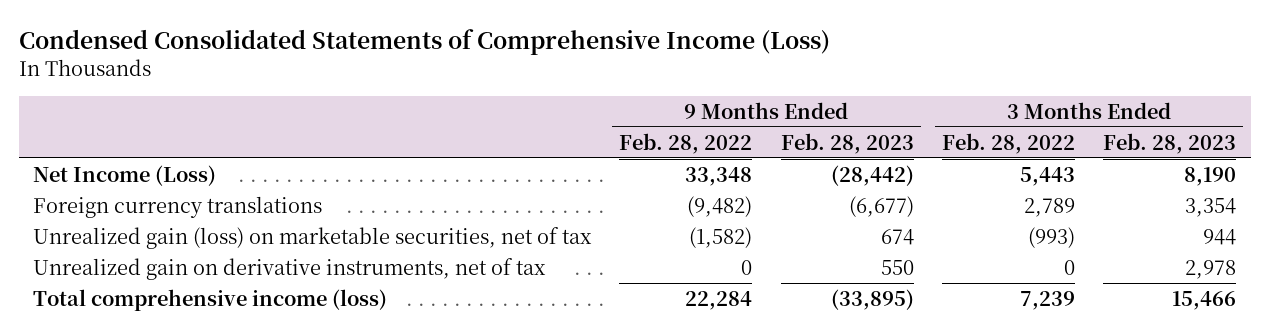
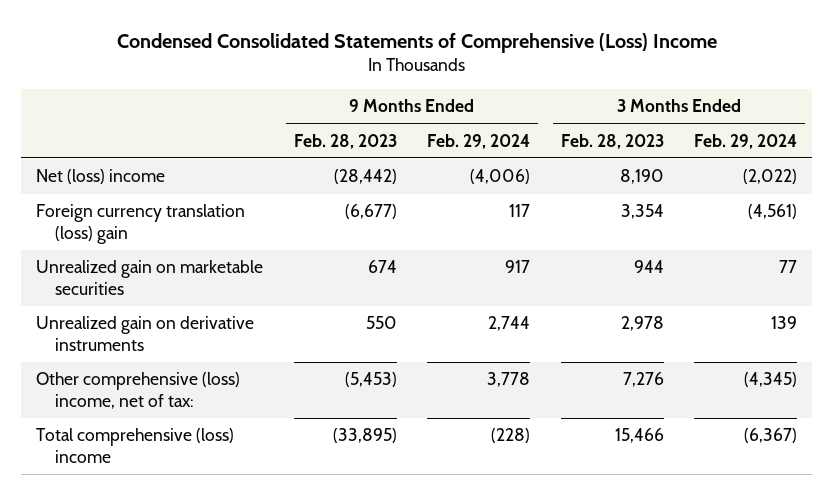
[18,29,830,56] Condensed Consolidated Statements of Comprehensive Income (Loss) -> [116,33,717,54] Condensed Consolidated Statements of Comprehensive (Loss) Income
[619,132,753,154] Feb. 28, 2022 -> none
[941,132,1075,154] Feb. 28, 2022 -> none
none -> [427,133,531,149] Feb. 29, 2024
none -> [694,133,798,149] Feb. 29, 2024
[32,164,216,186] Net Income (Loss) -> [36,169,166,185] Net (loss) income
[32,195,322,218] Foreign currency translations -> [36,204,246,244] Foreign currency translation (loss) gain
[32,226,592,249] Unrealized gain (loss) on marketable securities, net of tax -> [36,260,264,295] Unrealized gain on marketable securities
[32,257,546,280] Unrealized gain on derivative instruments, net of tax -> [36,316,255,351] Unrealized gain on derivative instruments
none -> [36,372,241,409] Other comprehensive (loss) income, net of tax:
[32,288,387,311] Total comprehensive income (loss) -> [36,428,235,463] Total comprehensive (loss) income

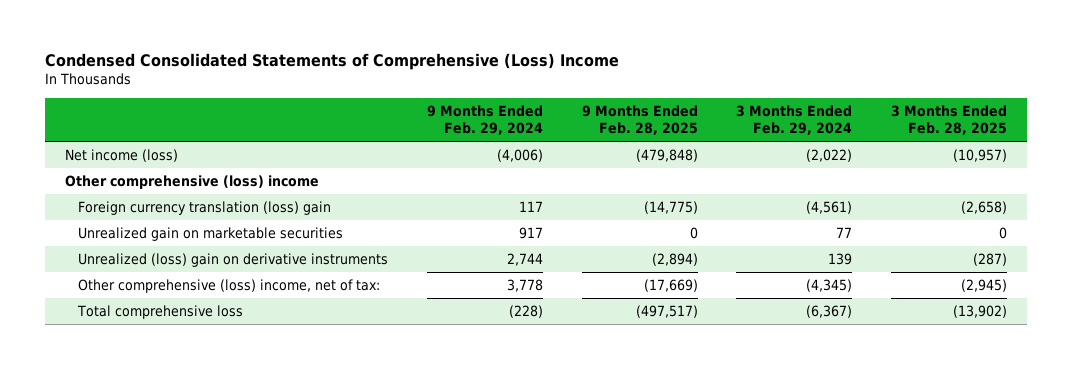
[293,133,397,149] Feb. 28, 2023 -> none
[560,133,664,149] Feb. 28, 2023 -> none
none -> [581,104,698,136] 9 Months Ended Feb. 28, 2025
none -> [891,104,1008,136] 3 Months Ended Feb. 28, 2025
[36,169,166,185] Net (loss) income -> [64,149,178,163] Net income (loss)
none -> [64,175,319,190] Other comprehensive (loss) income
[36,316,255,351] Unrealized gain on derivative instruments -> [78,253,389,268] Unrealized (loss) gain on derivative instruments
[36,428,235,463] Total comprehensive (loss) income -> [77,305,244,320] Total comprehensive loss

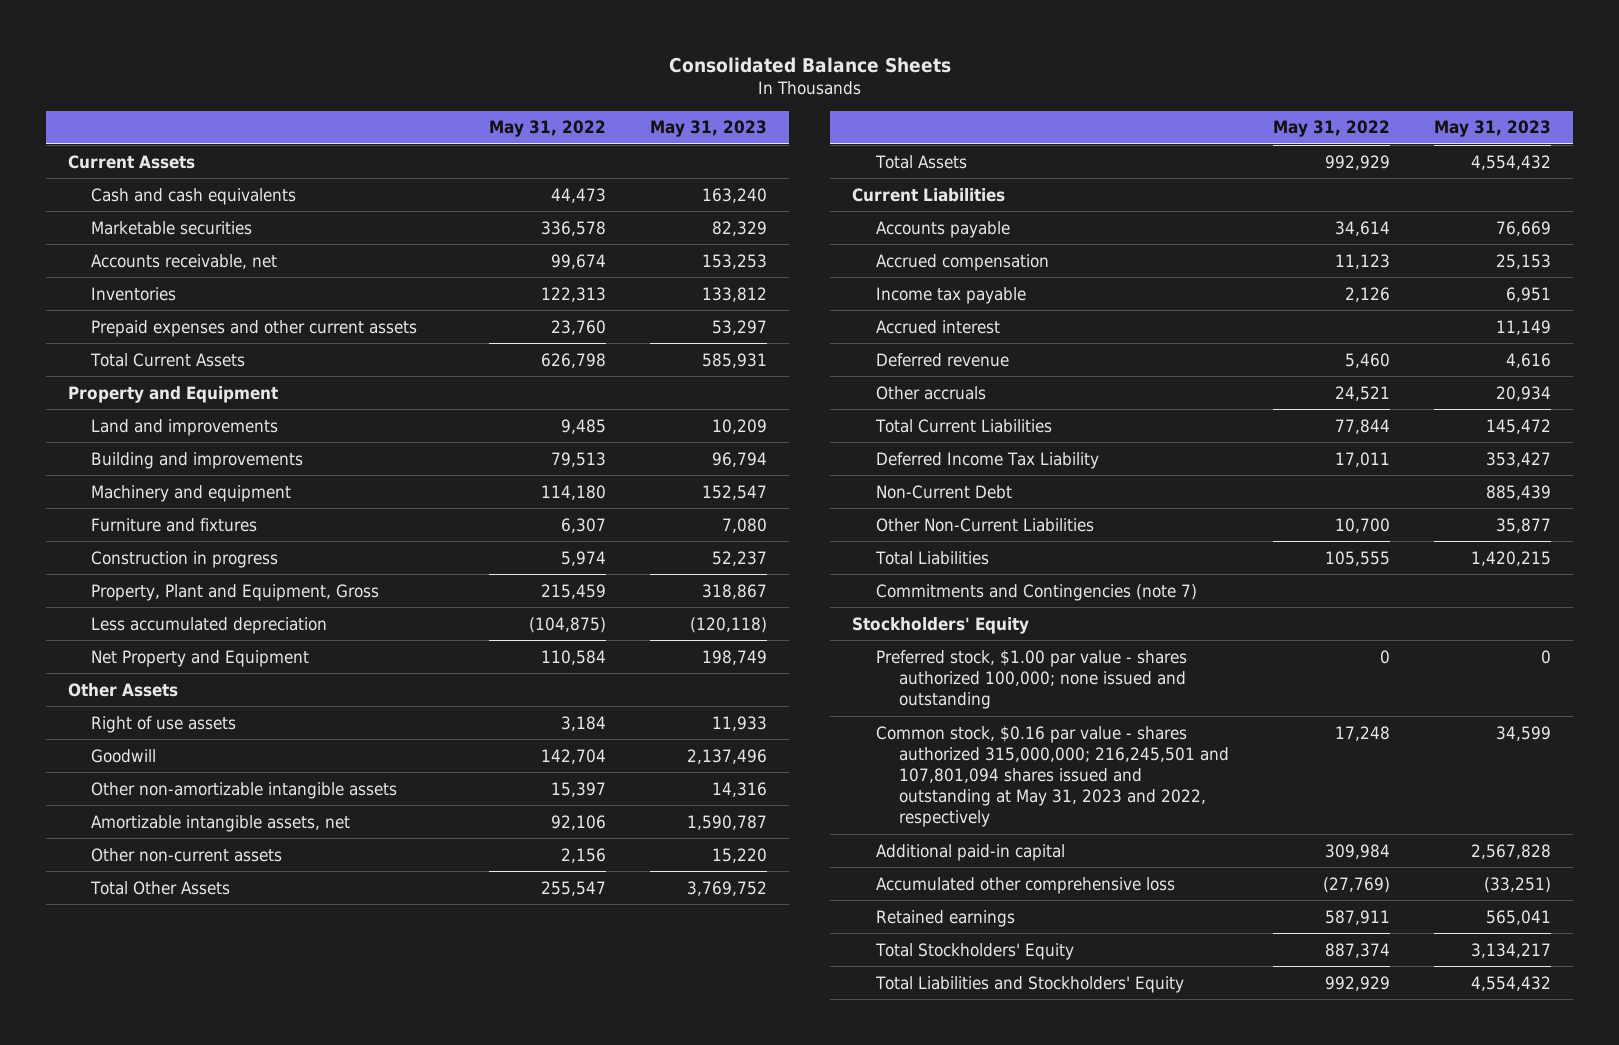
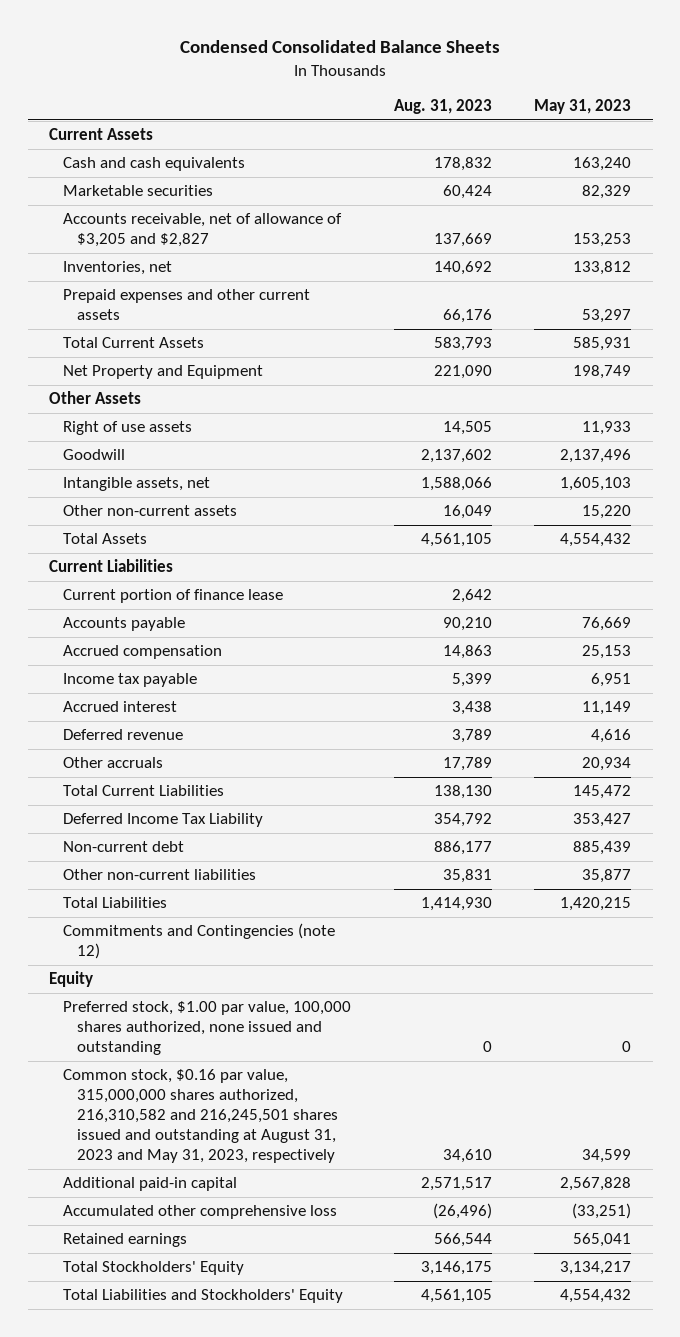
[668,56,951,73] Consolidated Balance Sheets -> [180,40,501,54] Condensed Consolidated Balance Sheets
[488,120,606,138] May 31, 2022 -> none
none -> [393,99,492,115] Aug. 31, 2023
[91,253,278,269] Accounts receivable, net -> [62,213,342,248] Accounts receivable, net of allowance of $3,205 and $2,827
[91,286,177,301] Inventories -> [62,261,172,276] Inventories, net
[68,385,279,403] Property and Equipment -> none
[91,418,279,436] Land and improvements -> none
[91,451,304,469] Building and improvements -> none
[91,484,292,502] Machinery and equipment -> none
[91,517,258,532] Furniture and fixtures -> none
[91,550,279,568] Construction in progress -> none
[91,583,380,601] Property, Plant and Equipment, Gross -> none
[91,616,328,634] Less accumulated depreciation -> none
[91,781,398,799] Other non-amortizable intangible assets -> none
[91,814,351,832] Amortizable intangible assets, net -> [62,477,210,492] Intangible assets, net
[686,814,767,830] 1,590,787 -> [560,477,632,492] 1,605,103
[90,880,231,895] Total Other Assets -> none
none -> [62,589,283,604] Current portion of finance lease
[875,484,1012,499] Non-Current Debt -> [62,841,184,853] Non-current debt
[875,517,1094,532] Other Non-Current Liabilities -> [62,869,256,881] Other non-current liabilities
[875,583,1197,601] Commitments and Contingencies (note 7) -> [62,923,335,960] Commitments and Contingencies (note 12)
[852,616,1030,634] Stockholders' Equity -> [49,971,94,988] Equity
[875,649,1187,709] Preferred stock, $1.00 par value - shares authorized 100,000; none issued and outstanding -> [62,1001,351,1056] Preferred stock, $1.00 par value, 100,000 shares authorized, none issued and outstanding
[875,725,1230,828] Common stock, $0.16 par value - shares authorized 315,000,000; 216,245,501 and 107,801,094 shares issued and outstanding at May 31, 2023 and 2022, respectively -> [62,1069,338,1163] Common stock, $0.16 par value, 315,000,000 shares authorized, 216,310,582 and 216,245,501 shares issued and outstanding at August 31, 2023 and May 31, 2023, respectively

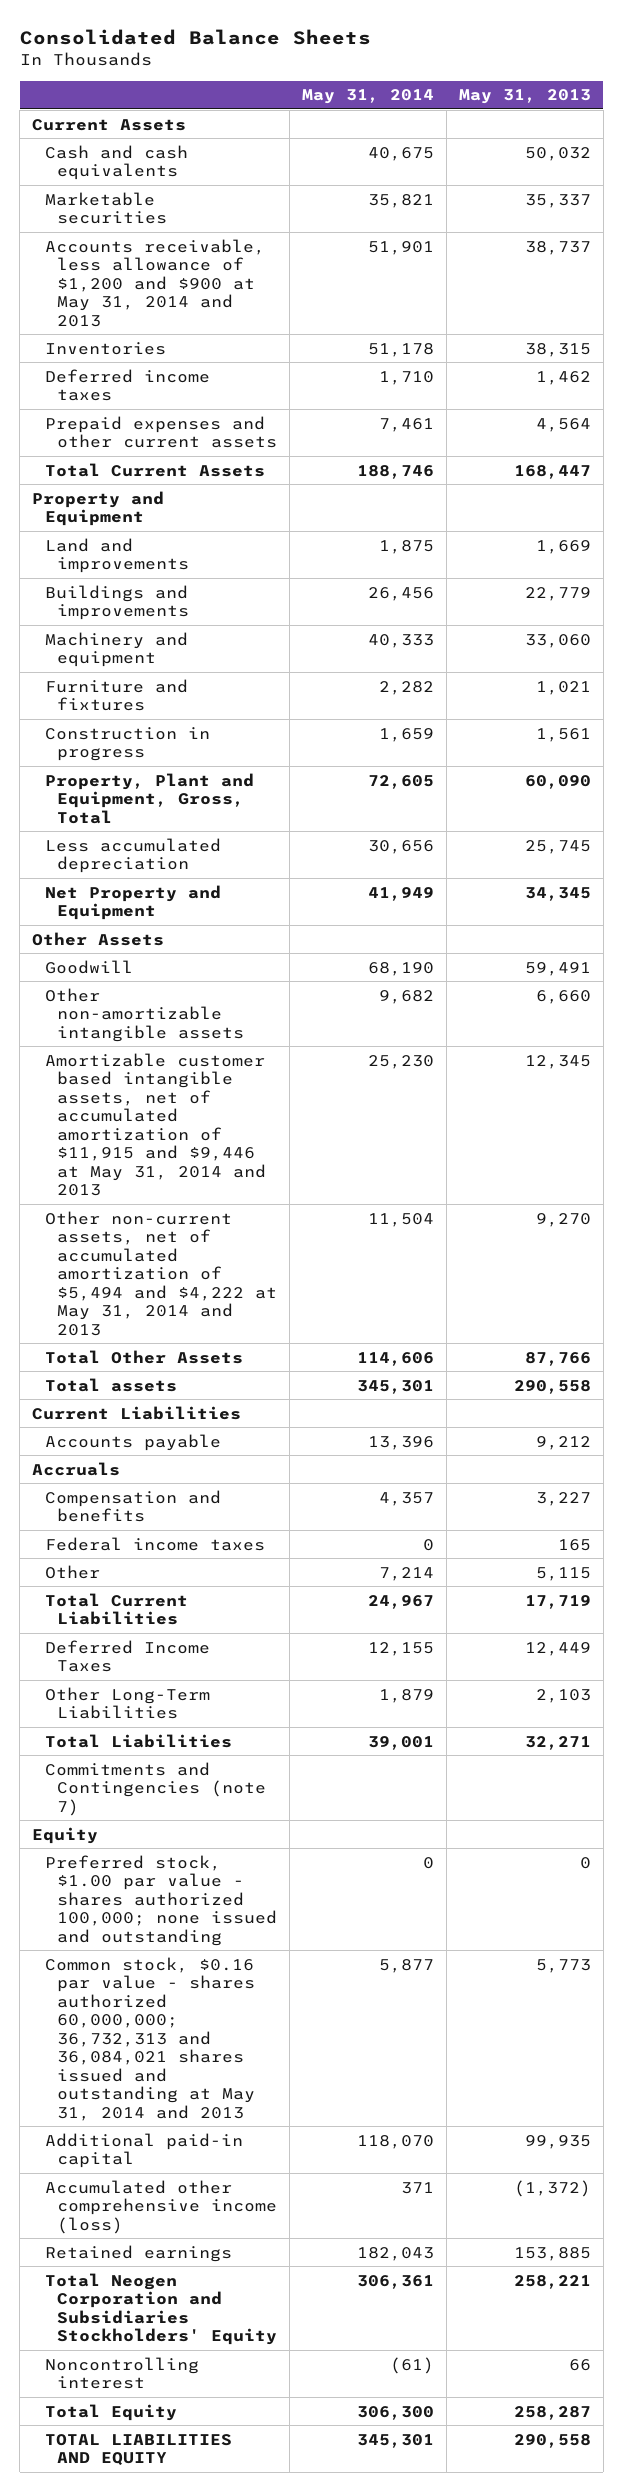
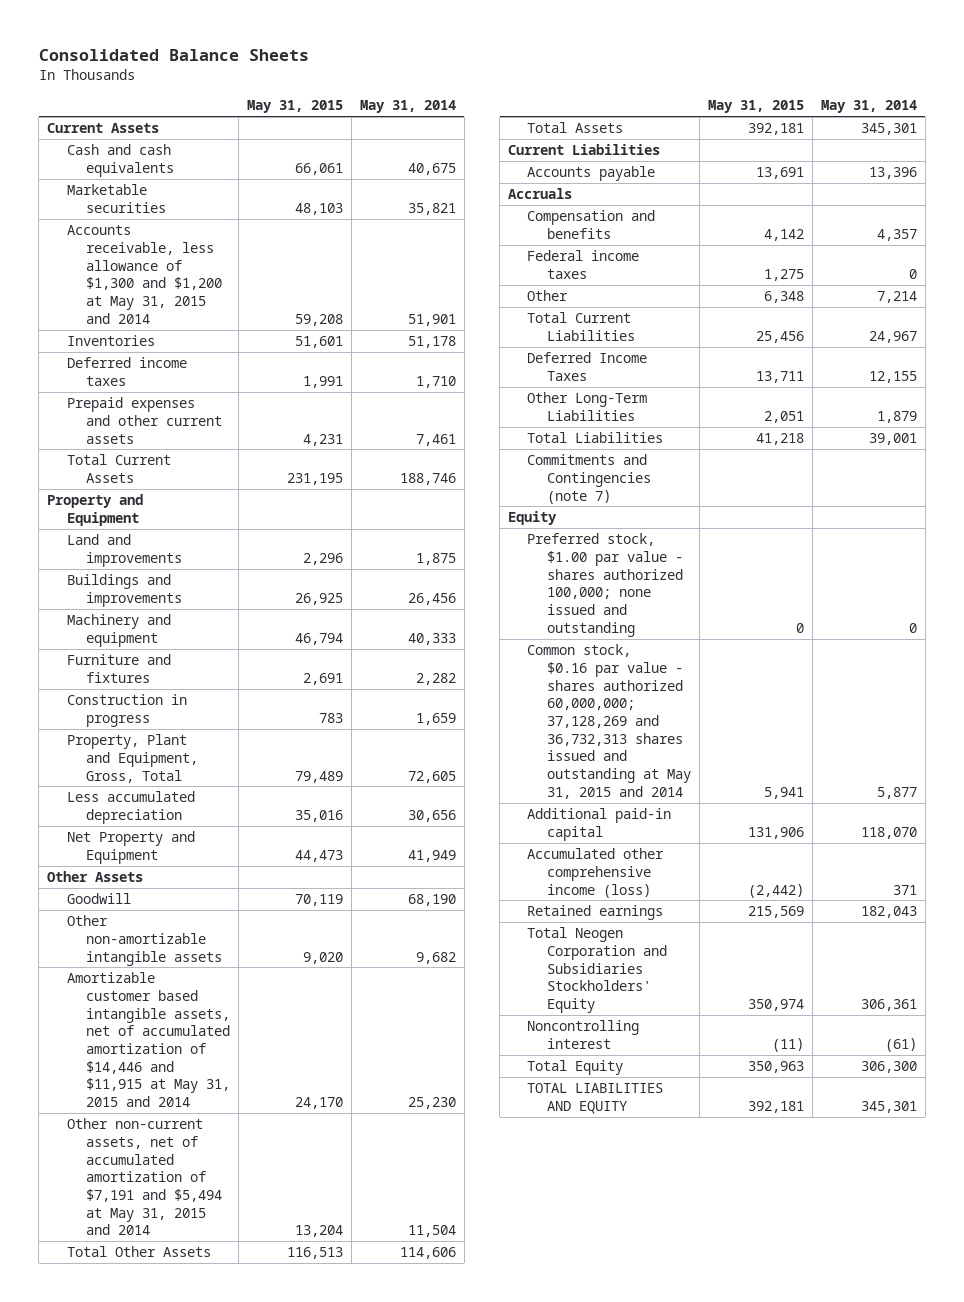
[458,89,591,105] May 31, 2013 -> none
none -> [246,100,343,114] May 31, 2015
[44,238,265,327] Accounts receivable, less allowance of $1,200 and $900 at May 31, 2014 and 2013 -> [66,225,222,324] Accounts receivable, less allowance of $1,300 and $1,200 at May 31, 2015 and 2014
[44,1052,267,1197] Amortizable customer based intangible assets, net of accumulated amortization of $11,915 and $9,446 at May 31, 2014 and 2013 -> [66,972,230,1108] Amortizable customer based intangible assets, net of accumulated amortization of $14,446 and $11,915 at May 31, 2015 and 2014
[44,1210,278,1336] Other non-current assets, net of accumulated amortization of $5,494 and $4,222 at May 31, 2014 and 2013 -> [66,1118,222,1236] Other non-current assets, net of accumulated amortization of $7,191 and $5,494 at May 31, 2015 and 2014
[44,1377,177,1392] Total assets -> [527,122,624,134] Total Assets
[44,1956,256,2121] Common stock, $0.16 par value - shares authorized 60,000,000; 36,732,313 and 36,084,021 shares issued and outstanding at May 31, 2014 and 2013 -> [527,644,691,799] Common stock, $0.16 par value - shares authorized 60,000,000; 37,128,269 and 36,732,313 shares issued and outstanding at May 31, 2015 and 2014

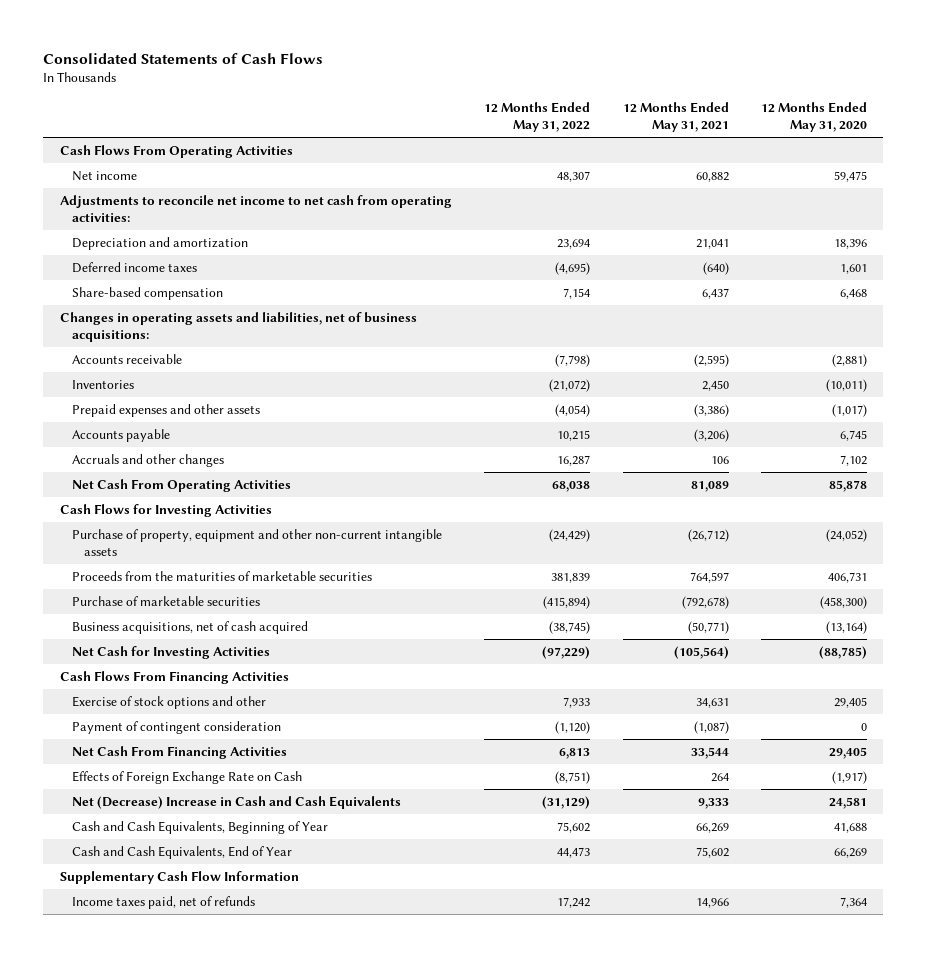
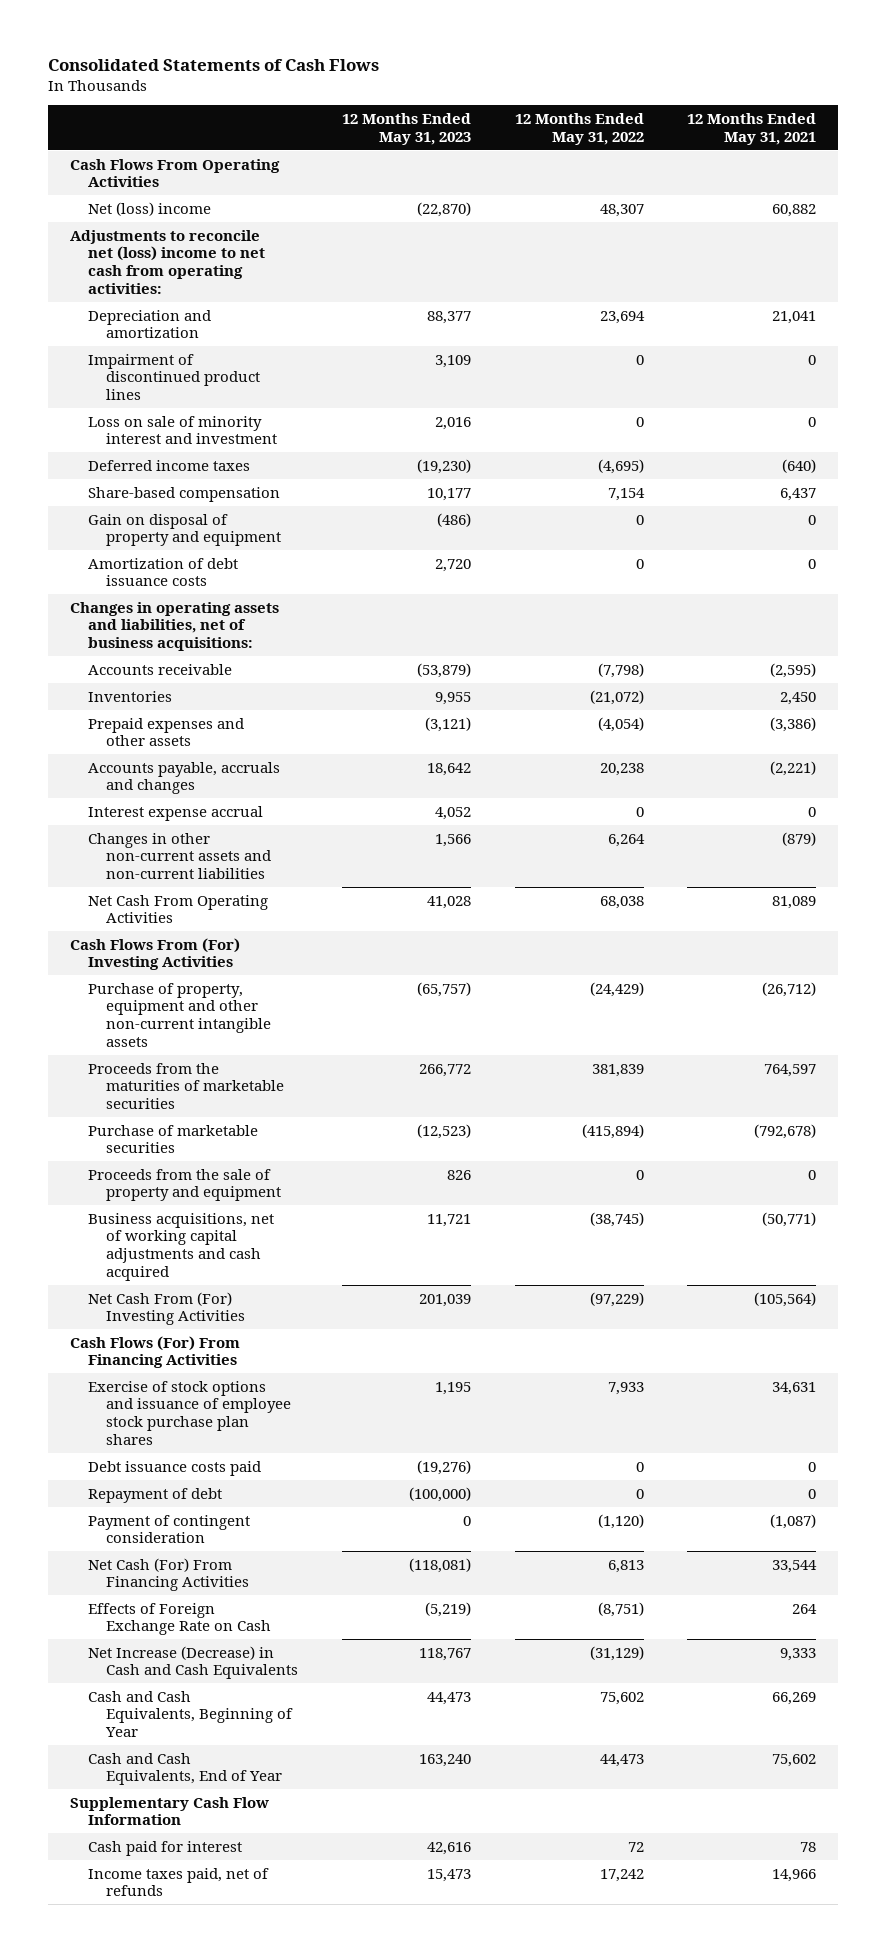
[761,102,868,133] 12 Months Ended May 31, 2020 -> none
none -> [341,113,471,145] 12 Months Ended May 31, 2023
[71,170,137,181] Net income -> [87,201,211,216] Net (loss) income
[59,194,452,222] Adjustments to reconcile net income to net cash from operating activities: -> [69,229,265,294] Adjustments to reconcile net (loss) income to net cash from operating activities:
none -> [87,353,261,401] Impairment of discontinued product lines
none -> [87,415,278,445] Loss on sale of minority interest and investment
none -> [87,513,282,547] Gain on disposal of property and equipment
none -> [87,557,238,587] Amortization of debt issuance costs
[71,453,224,467] Accruals and other changes -> none
[71,428,170,442] Accounts payable -> [87,761,280,795] Accounts payable, accruals and changes
[557,429,591,441] 10,215 -> [599,762,644,776] 20,238
[693,428,729,442] (3,206) -> [770,760,817,776] (2,221)
none -> [87,805,263,821] Interest expense accrual
none -> [87,832,272,880] Changes in other non-current assets and non-current liabilities
[59,503,272,517] Cash Flows for Investing Activities -> [69,937,240,971] Cash Flows From (For) Investing Activities
none -> [87,1168,282,1202] Proceeds from the sale of property and equipment
[71,620,308,634] Business acquisitions, net of cash acquired -> [87,1212,274,1281] Business acquisitions, net of working capital adjustments and cash acquired
[71,645,270,659] Net Cash for Investing Activities -> [87,1291,246,1326] Net Cash From (For) Investing Activities
[59,670,289,684] Cash Flows From Financing Activities -> [69,1335,240,1369] Cash Flows (For) From Financing Activities
[71,695,266,709] Exercise of stock options and other -> [87,1380,292,1445] Exercise of stock options and issuance of employee stock purchase plan shares
none -> [87,1460,261,1476] Debt issuance costs paid
none -> [87,1487,222,1503] Repayment of debt
[71,745,287,759] Net Cash From Financing Activities -> [87,1557,250,1592] Net Cash (For) From Financing Activities
[71,795,401,809] Net (Decrease) Increase in Cash and Cash Equivalents -> [87,1645,299,1680] Net Increase (Decrease) in Cash and Cash Equivalents
none -> [87,1840,242,1856] Cash paid for interest

